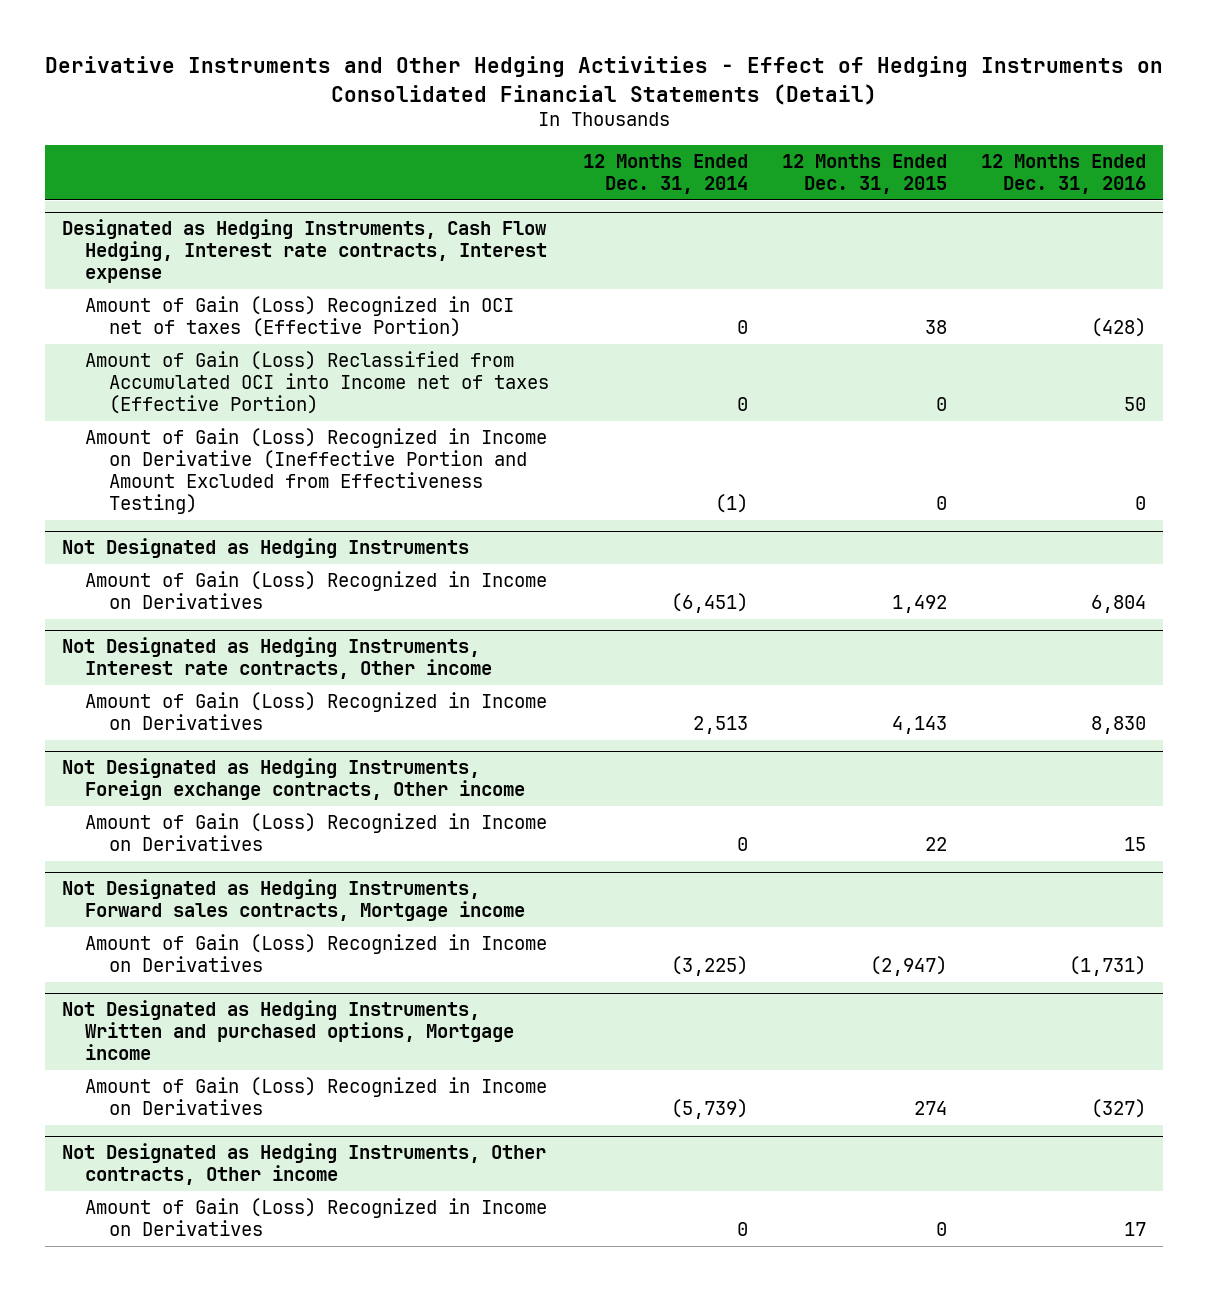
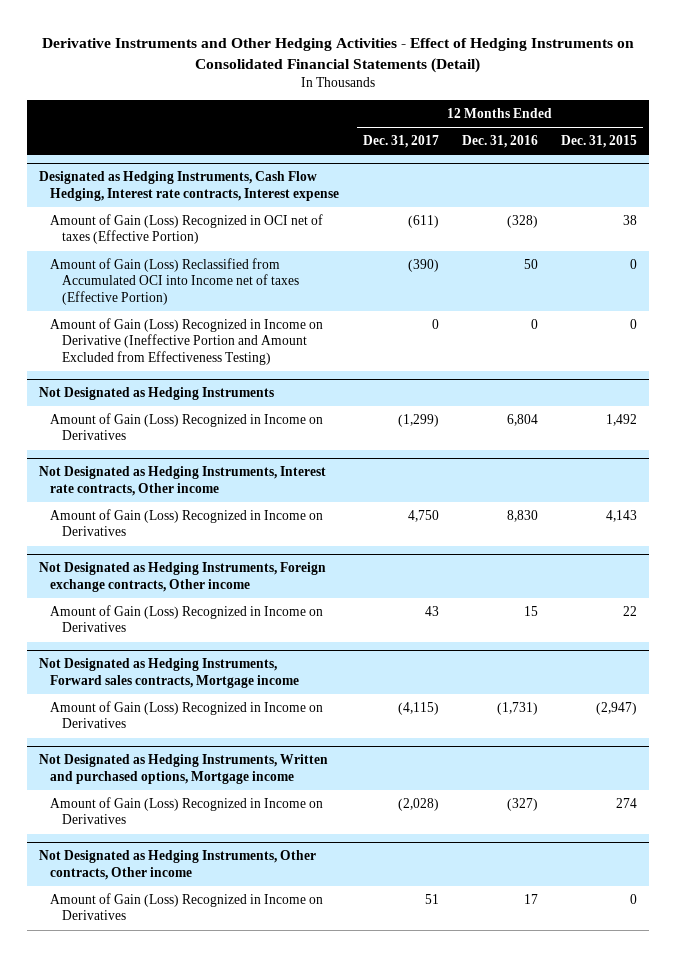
[582,153,748,194] 12 Months Ended Dec. 31, 2014 -> none
none -> [362,135,439,149] Dec. 31, 2017
[1091,318,1147,338] (428) -> [507,214,539,228] (328)

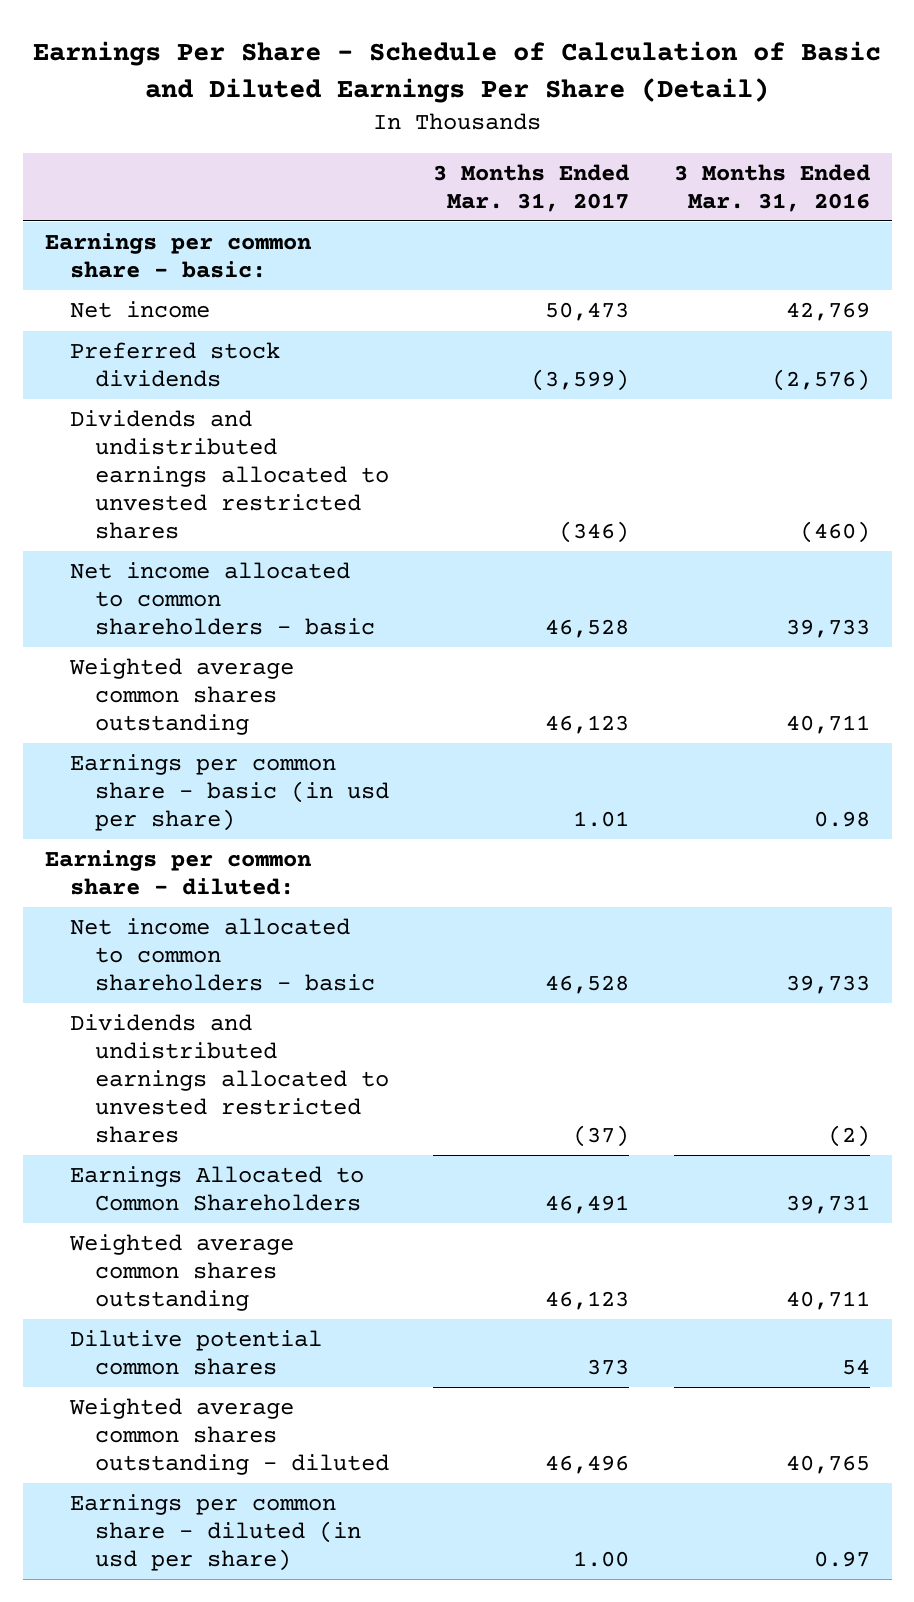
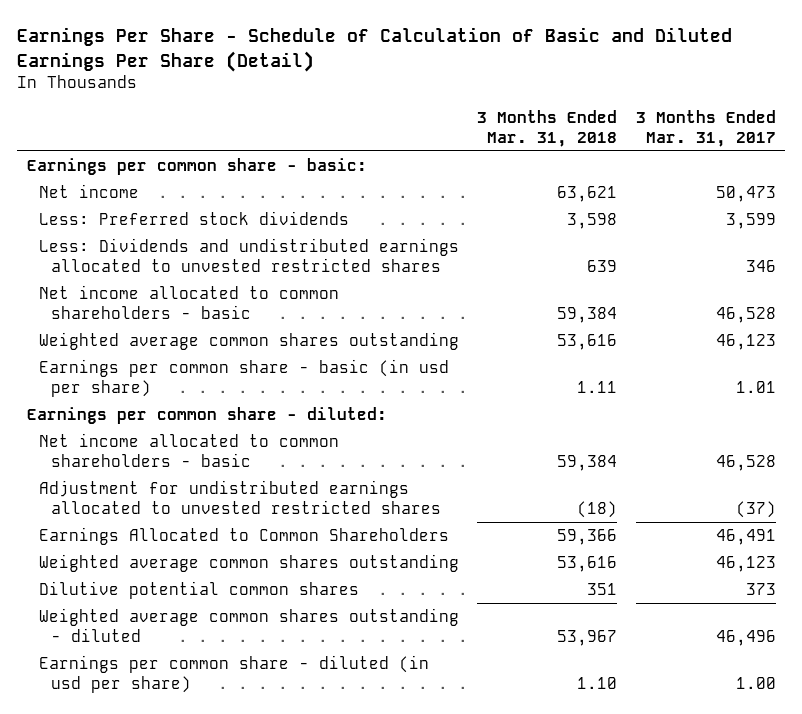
[673,163,870,212] 3 Months Ended Mar. 31, 2016 -> none
none -> [477,109,618,147] 3 Months Ended Mar. 31, 2018
[69,342,280,388] Preferred stock dividends -> [38,210,349,225] Less: Preferred stock dividends
[531,369,630,392] (3,599) -> [725,212,776,229] 3,599
[69,410,389,539] Dividends and undistributed earnings allocated to unvested restricted shares -> [38,237,459,273] Less: Dividends and undistributed earnings allocated to unvested restricted shares
[559,520,630,543] (346) -> [745,260,776,273] 346
[69,1014,389,1143] Dividends and undistributed earnings allocated to unvested restricted shares -> [38,479,442,515] Adjustment for undistributed earnings allocated to unvested restricted shares

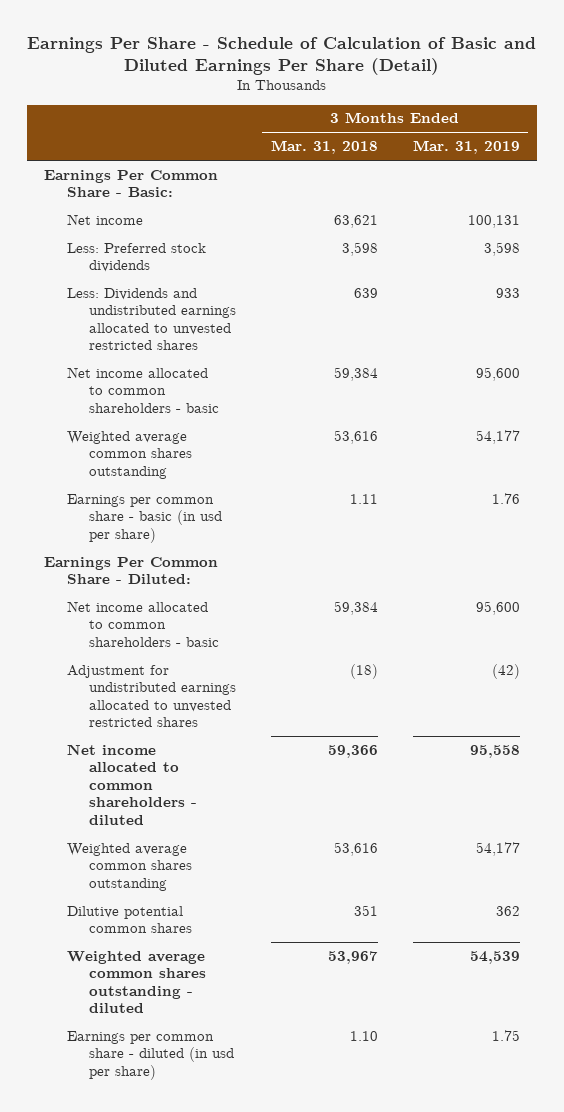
[635,109,776,147] 3 Months Ended Mar. 31, 2017 -> none
none -> [412,140,520,155] Mar. 31, 2019
[26,157,367,175] Earnings per common share - basic: -> [43,169,218,198] Earnings Per Common Share - Basic:
[26,406,387,424] Earnings per common share - diluted: -> [43,556,218,585] Earnings Per Common Share - Diluted:
[38,526,449,545] Earnings Allocated to Common Shareholders -> [66,743,198,825] Net income allocated to common shareholders - diluted

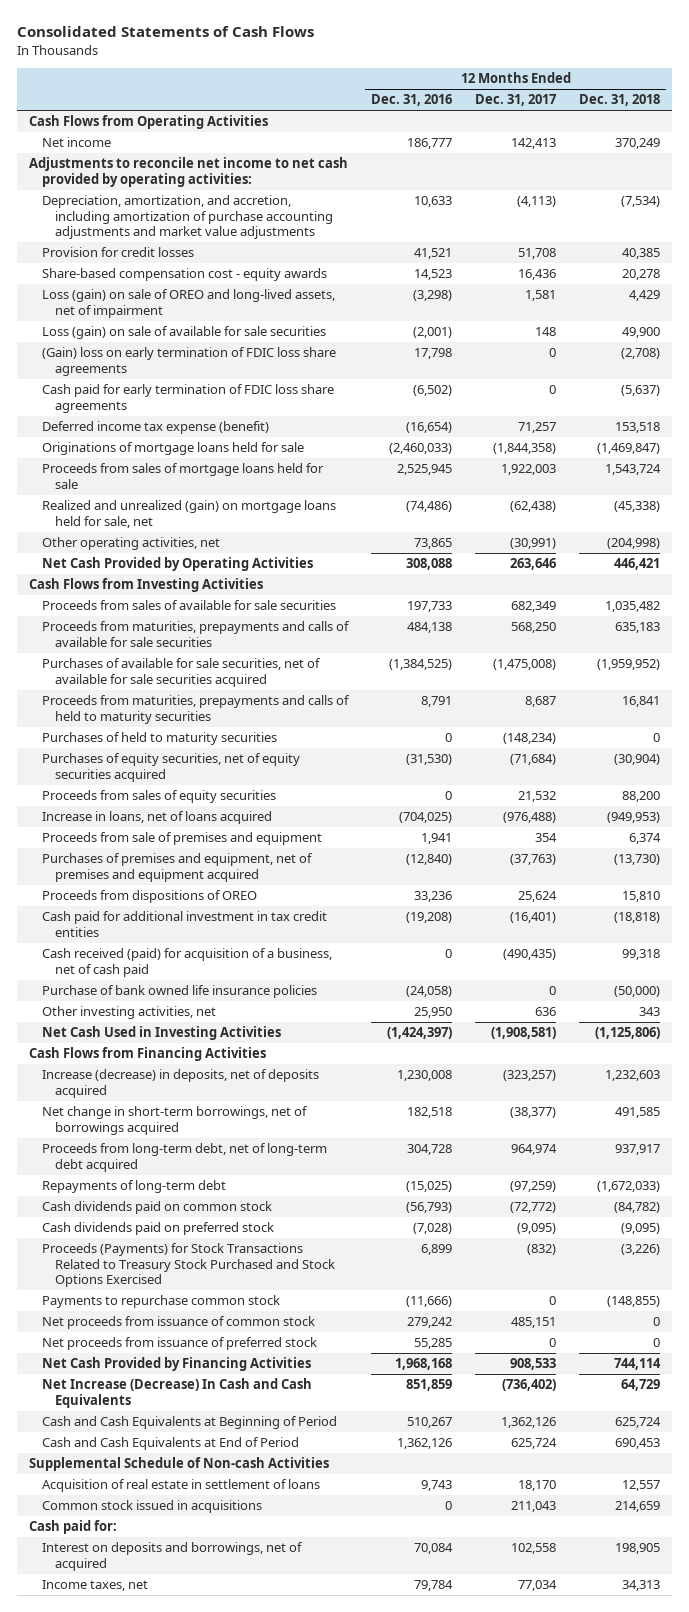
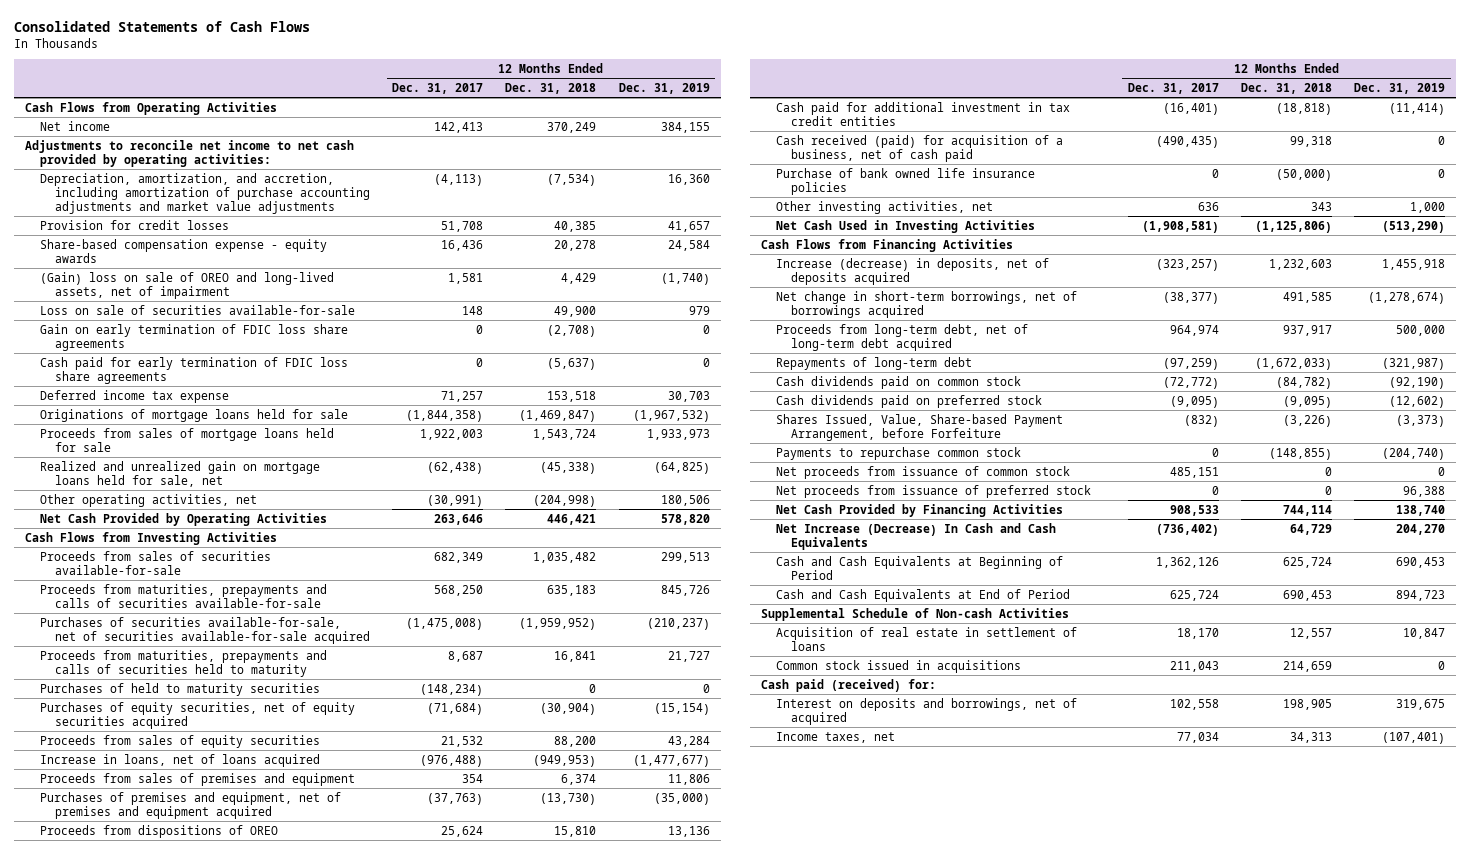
[370,94,452,107] Dec. 31, 2016 -> none
none -> [618,82,710,94] Dec. 31, 2019
[41,268,327,282] Share-based compensation cost - equity awards -> [40,238,328,263] Share-based compensation expense - equity awards
[41,289,335,318] Loss (gain) on sale of OREO and long-lived assets, net of impairment -> [40,271,335,299] (Gain) loss on sale of OREO and long-lived assets, net of impairment
[41,326,326,340] Loss (gain) on sale of available for sale securities -> [40,304,356,315] Loss on sale of securities available-for-sale
[41,347,336,376] (Gain) loss on early termination of FDIC loss share agreements -> [40,323,349,351] Gain on early termination of FDIC loss share agreements
[41,421,269,435] Deferred income tax expense (benefit) -> [40,389,230,403] Deferred income tax expense
[41,500,336,528] Realized and unrealized (gain) on mortgage loans held for sale, net -> [40,460,321,487] Realized and unrealized gain on mortgage loans held for sale, net
[41,600,336,611] Proceeds from sales of available for sale securities -> [40,550,272,575] Proceeds from sales of securities available-for-sale
[41,621,350,647] Proceeds from maturities, prepayments and calls of available for sale securities -> [40,583,328,608] Proceeds from maturities, prepayments and calls of securities available-for-sale
[41,658,321,687] Purchases of available for sale securities, net of available for sale securities acquired -> [40,616,371,644] Purchases of securities available-for-sale, net of securities available-for-sale acquired
[41,695,350,724] Proceeds from maturities, prepayments and calls of held to maturity securities -> [40,649,328,677] Proceeds from maturities, prepayments and calls of securities held to maturity
[41,832,322,846] Proceeds from sale of premises and equipment -> [40,772,356,786] Proceeds from sales of premises and equipment
[41,1243,336,1288] Proceeds (Payments) for Stock Transactions Related to Treasury Stock Purchased and Stock Options Exercised -> [775,413,1063,441] Shares Issued, Value, Share-based Payment Arrangement, before Forfeiture
[28,1520,117,1535] Cash paid for: -> [760,678,936,692] Cash paid (received) for:

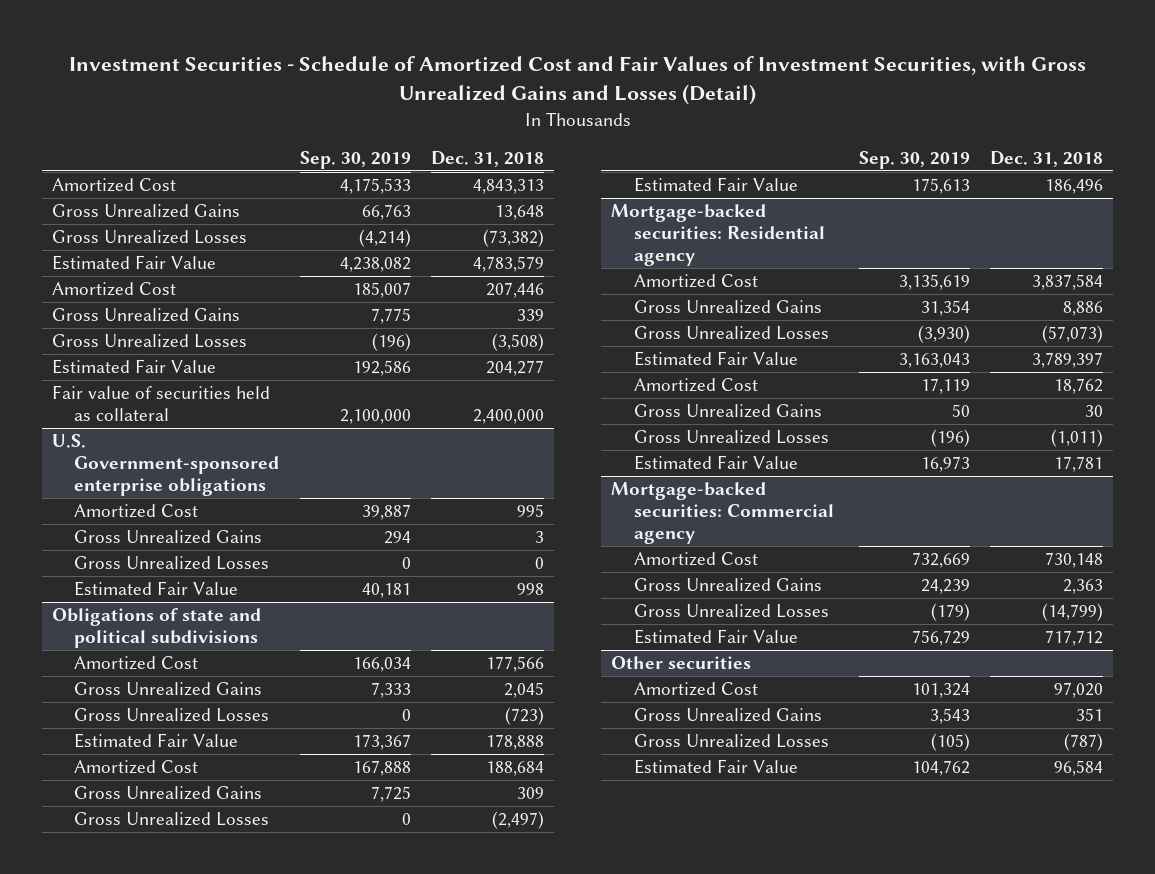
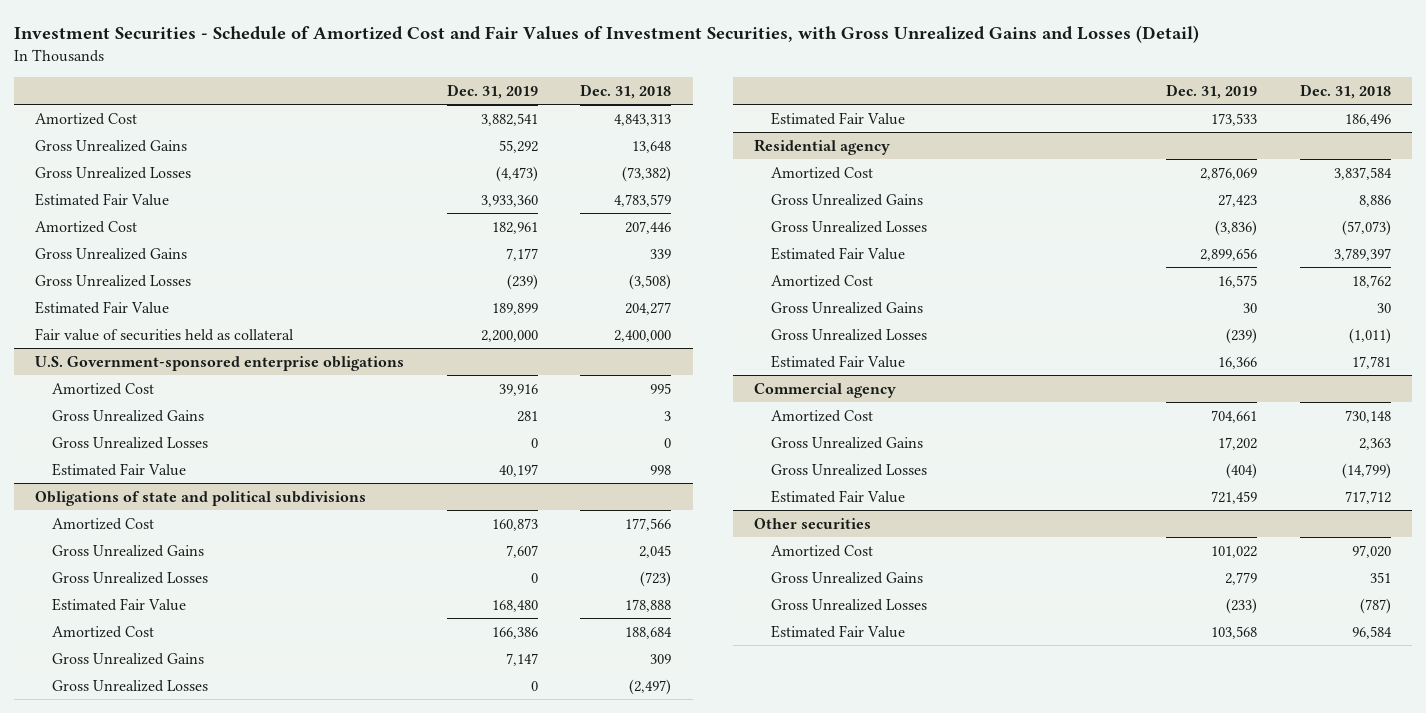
[299,150,411,169] Sep. 30, 2019 -> none
none -> [446,83,538,99] Dec. 31, 2019
[611,204,825,266] Mortgage-backed securities: Residential agency -> [754,138,891,155] Residential agency
[611,482,834,544] Mortgage-backed securities: Commercial agency -> [754,382,897,398] Commercial agency

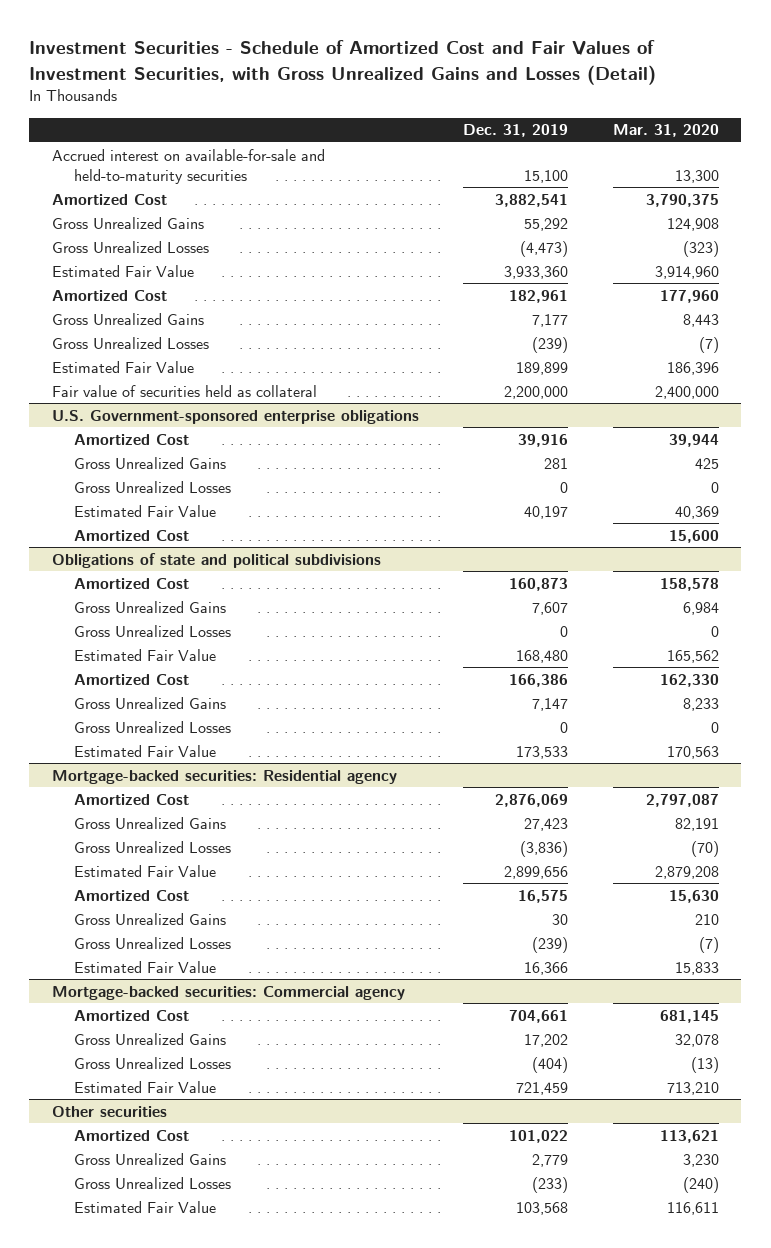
[580,83,672,99] Dec. 31, 2018 -> none
none -> [613,124,720,138] Mar. 31, 2020
none -> [51,148,325,184] Accrued interest on available-for-sale and held-to-maturity securities
none -> [73,529,189,541] Amortized Cost
[754,138,891,155] Residential agency -> [51,769,397,784] Mortgage-backed securities: Residential agency
[754,382,897,398] Commercial agency -> [51,985,405,1000] Mortgage-backed securities: Commercial agency

